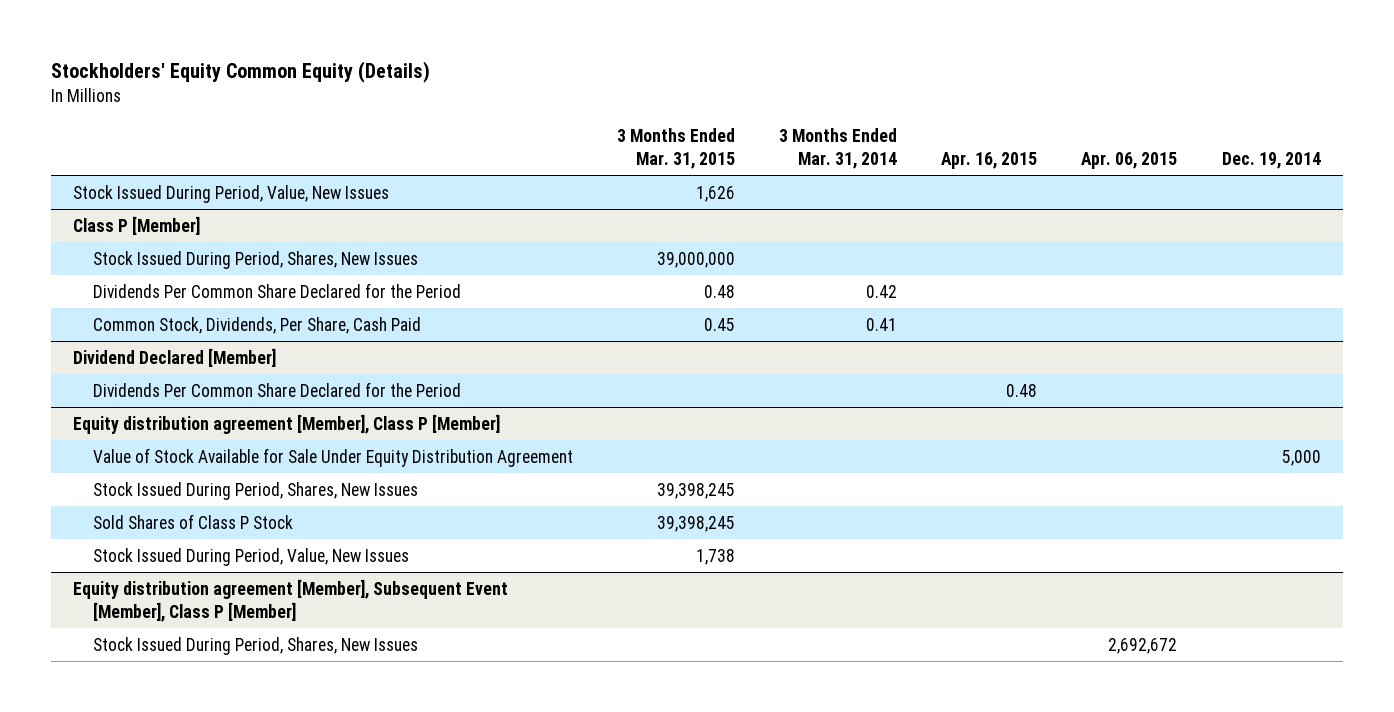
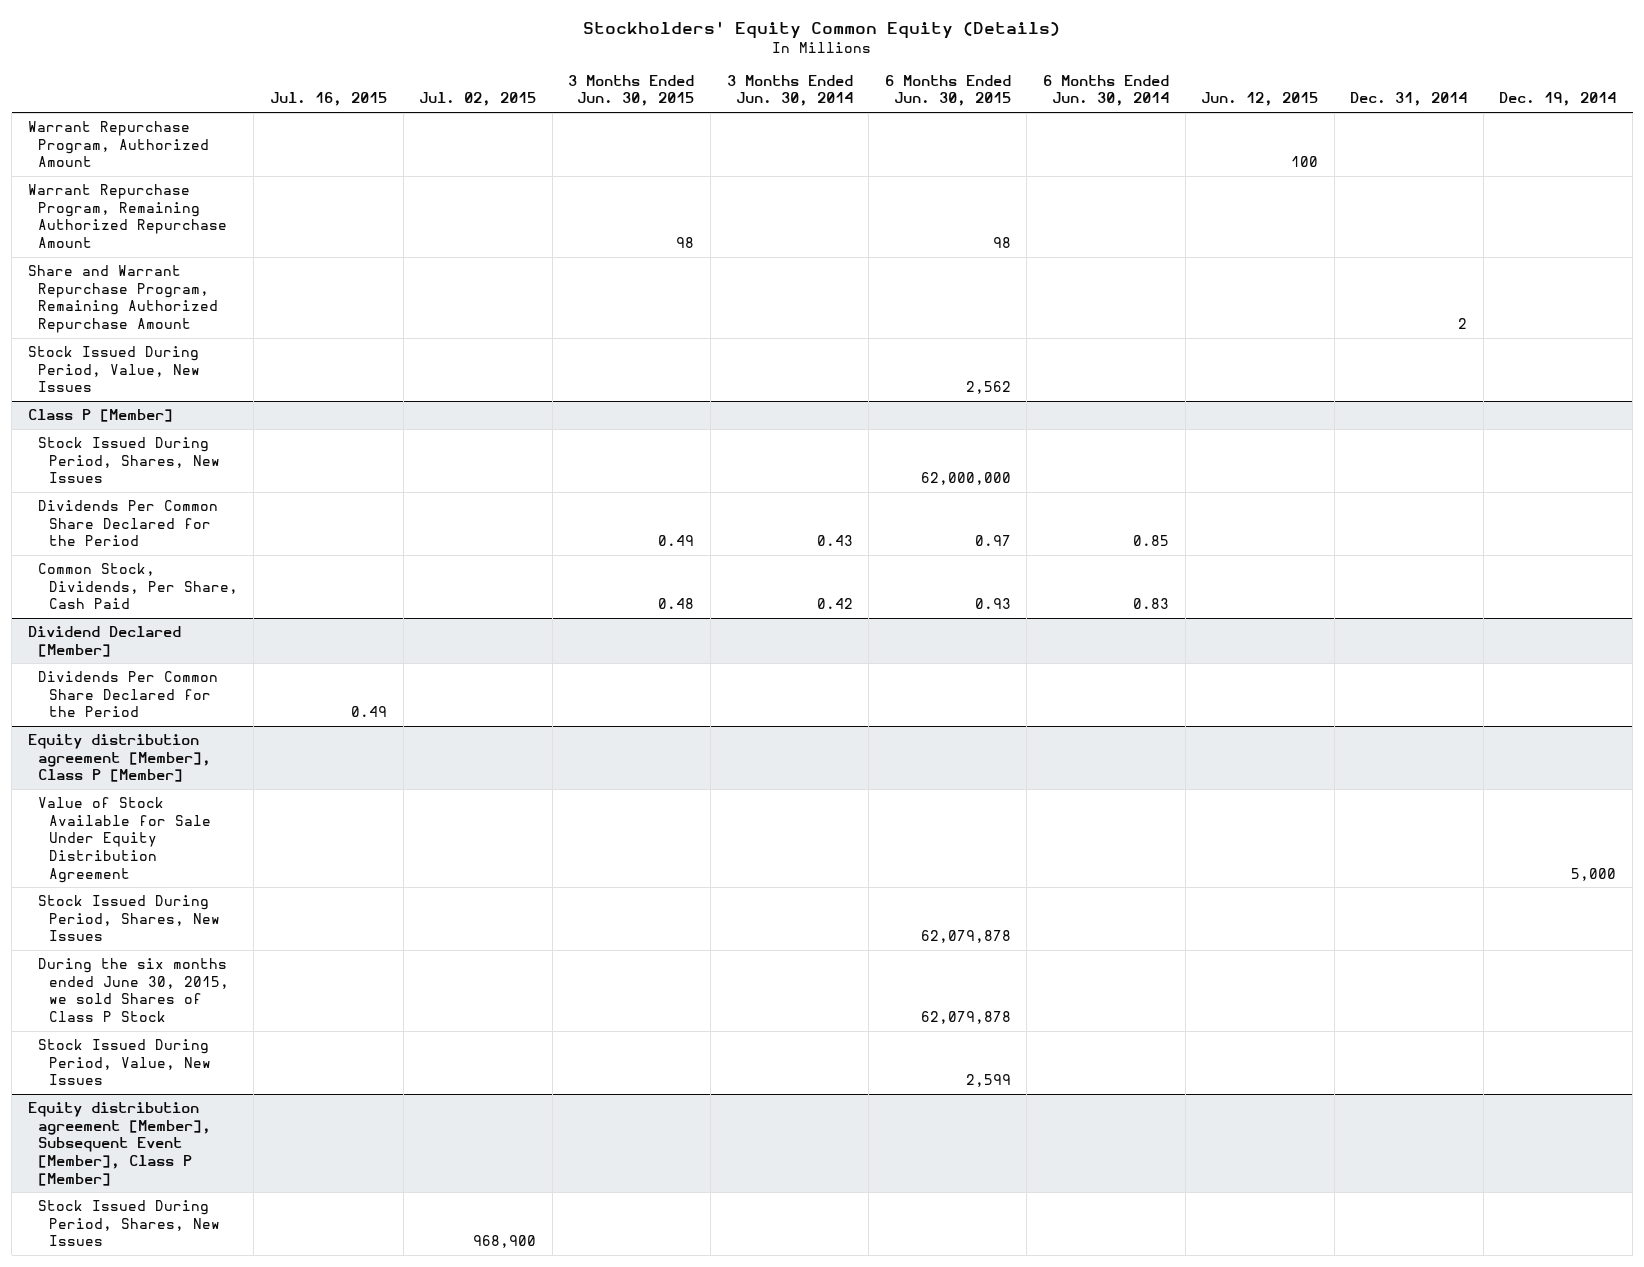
[616,128,735,169] 3 Months Ended Mar. 31, 2015 -> none
[779,128,898,169] 3 Months Ended Mar. 31, 2014 -> none
[941,151,1038,169] Apr. 16, 2015 -> none
[1081,151,1178,169] Apr. 06, 2015 -> none
none -> [270,92,388,107] Jul. 16, 2015
none -> [419,92,537,107] Jul. 02, 2015
none -> [568,74,695,107] 3 Months Ended Jun. 30, 2015
none -> [726,74,853,107] 3 Months Ended Jun. 30, 2014
none -> [884,74,1011,107] 6 Months Ended Jun. 30, 2015
none -> [1042,74,1169,107] 6 Months Ended Jun. 30, 2014
none -> [1201,92,1319,107] Jun. 12, 2015
none -> [1350,92,1468,107] Dec. 31, 2014
none -> [27,121,210,168] Warrant Repurchase Program, Authorized Amount
none -> [27,184,228,249] Warrant Repurchase Program, Remaining Authorized Repurchase Amount
none -> [27,265,219,334] Share and Warrant Repurchase Program, Remaining Authorized Repurchase Amount
[92,513,293,529] Sold Shares of Class P Stock -> [38,958,229,1023] During the six months ended June 30, 2015, we sold Shares of Class P Stock

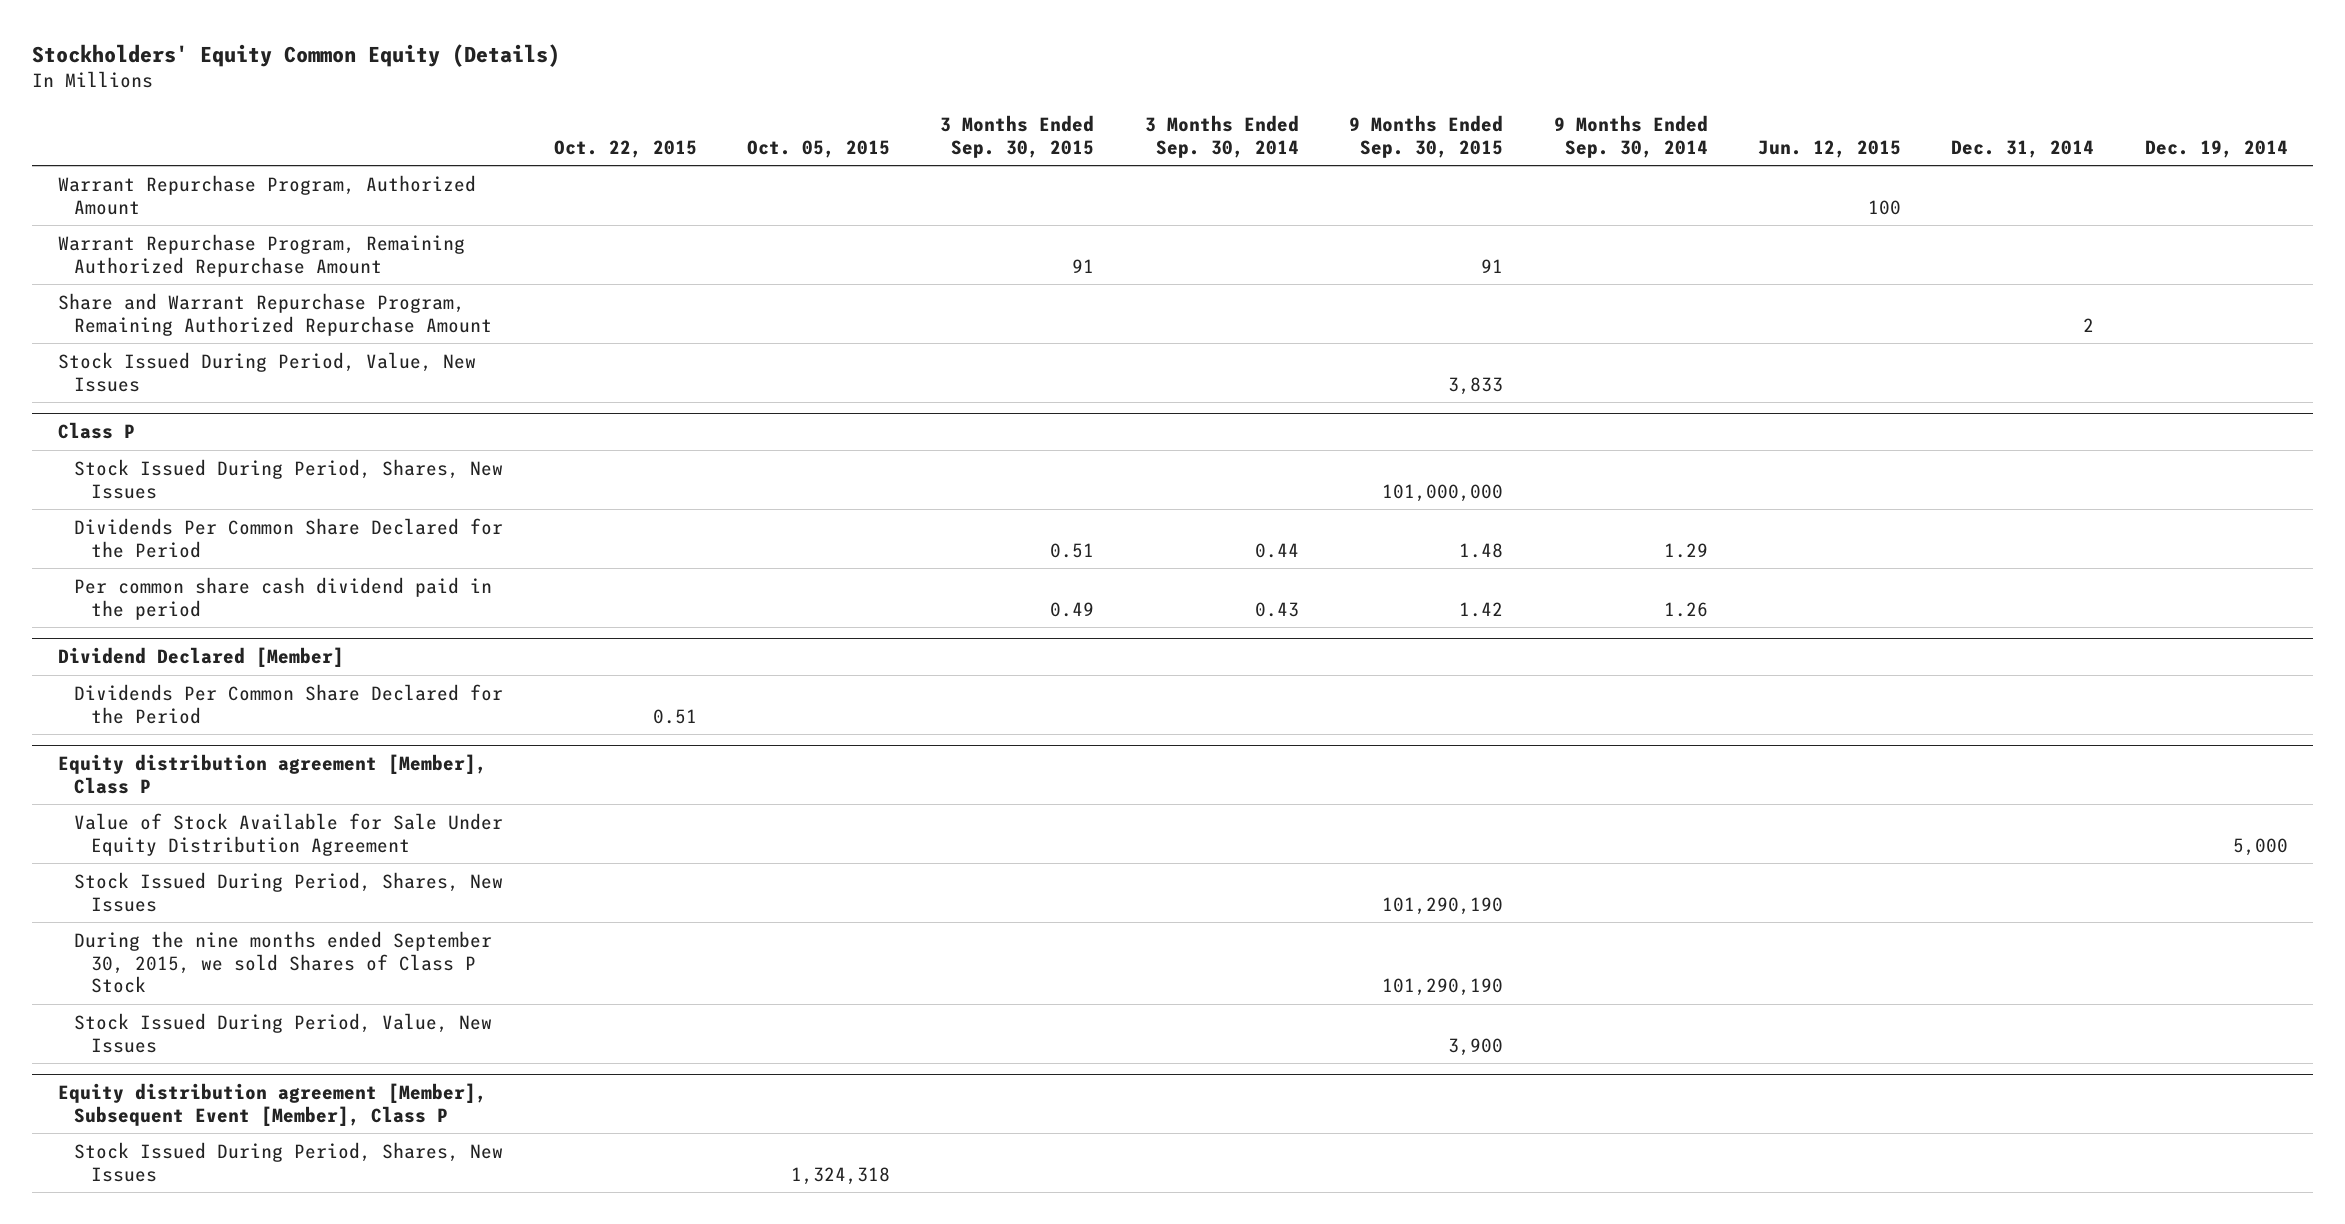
[270,92,388,107] Jul. 16, 2015 -> none
[419,92,537,107] Jul. 02, 2015 -> none
[568,74,695,107] 3 Months Ended Jun. 30, 2015 -> none
[726,74,853,107] 3 Months Ended Jun. 30, 2014 -> none
[884,74,1011,107] 6 Months Ended Jun. 30, 2015 -> none
[1042,74,1169,107] 6 Months Ended Jun. 30, 2014 -> none
none -> [553,139,697,158] Oct. 22, 2015
none -> [747,139,891,158] Oct. 05, 2015
none -> [940,114,1095,158] 3 Months Ended Sep. 30, 2015
none -> [1144,114,1299,158] 3 Months Ended Sep. 30, 2014
none -> [1349,114,1504,158] 9 Months Ended Sep. 30, 2015
none -> [1553,114,1708,158] 9 Months Ended Sep. 30, 2014
[27,409,173,423] Class P [Member] -> [57,422,135,440] Class P
[38,563,238,610] Common Stock, Dividends, Per Share, Cash Paid -> [74,576,493,620] Per common share cash dividend paid in the period
[27,734,212,783] Equity distribution agreement [Member], Class P [Member] -> [57,754,487,794] Equity distribution agreement [Member], Class P
[38,958,229,1023] During the six months ended June 30, 2015, we sold Shares of Class P Stock -> [74,930,493,994] During the nine months ended September 30, 2015, we sold Shares of Class P Stock
[27,1102,212,1186] Equity distribution agreement [Member], Subsequent Event [Member], Class P [Member] -> [57,1083,487,1126] Equity distribution agreement [Member], Subsequent Event [Member], Class P

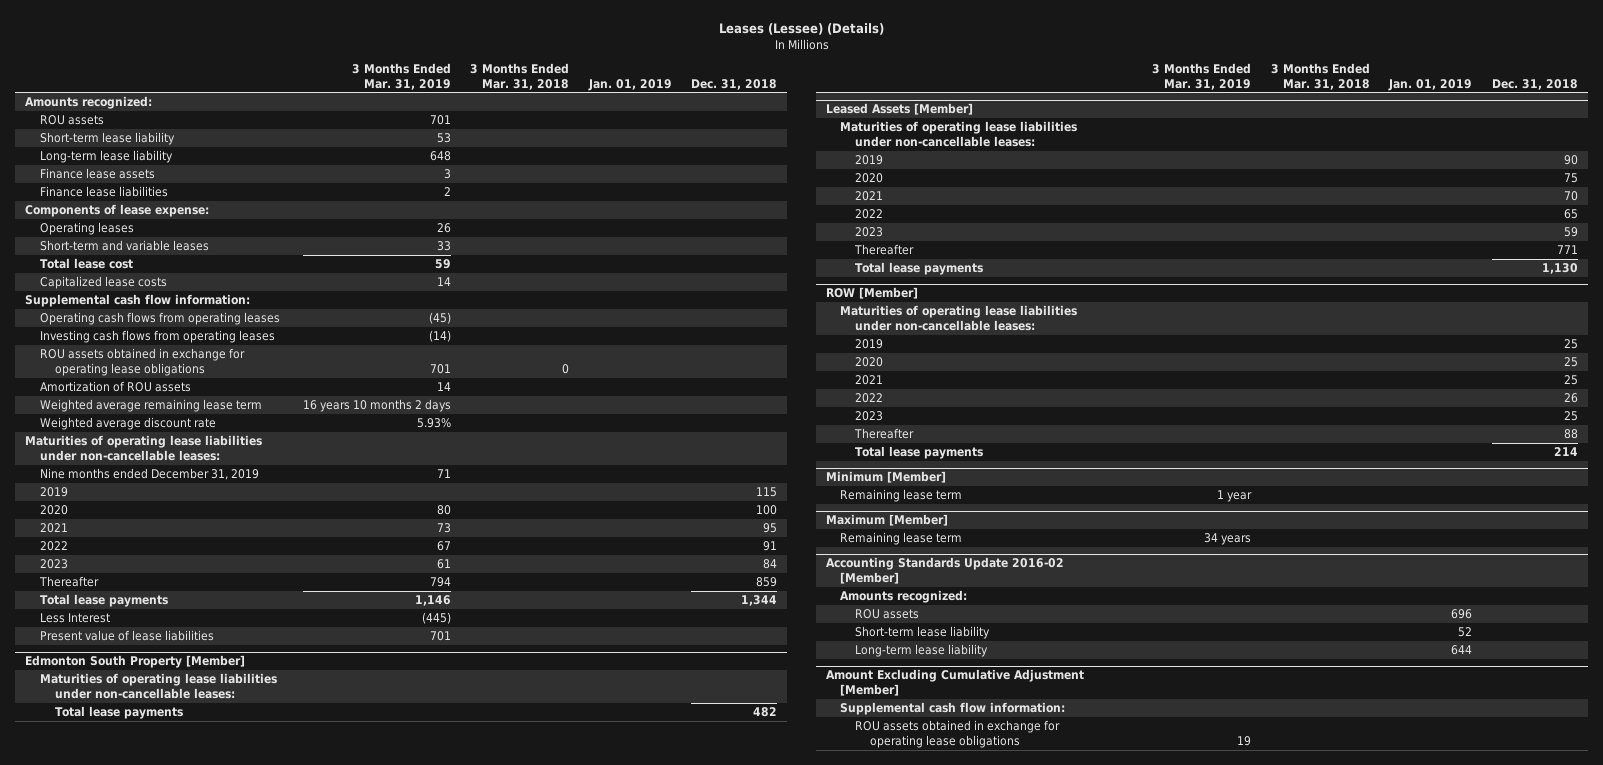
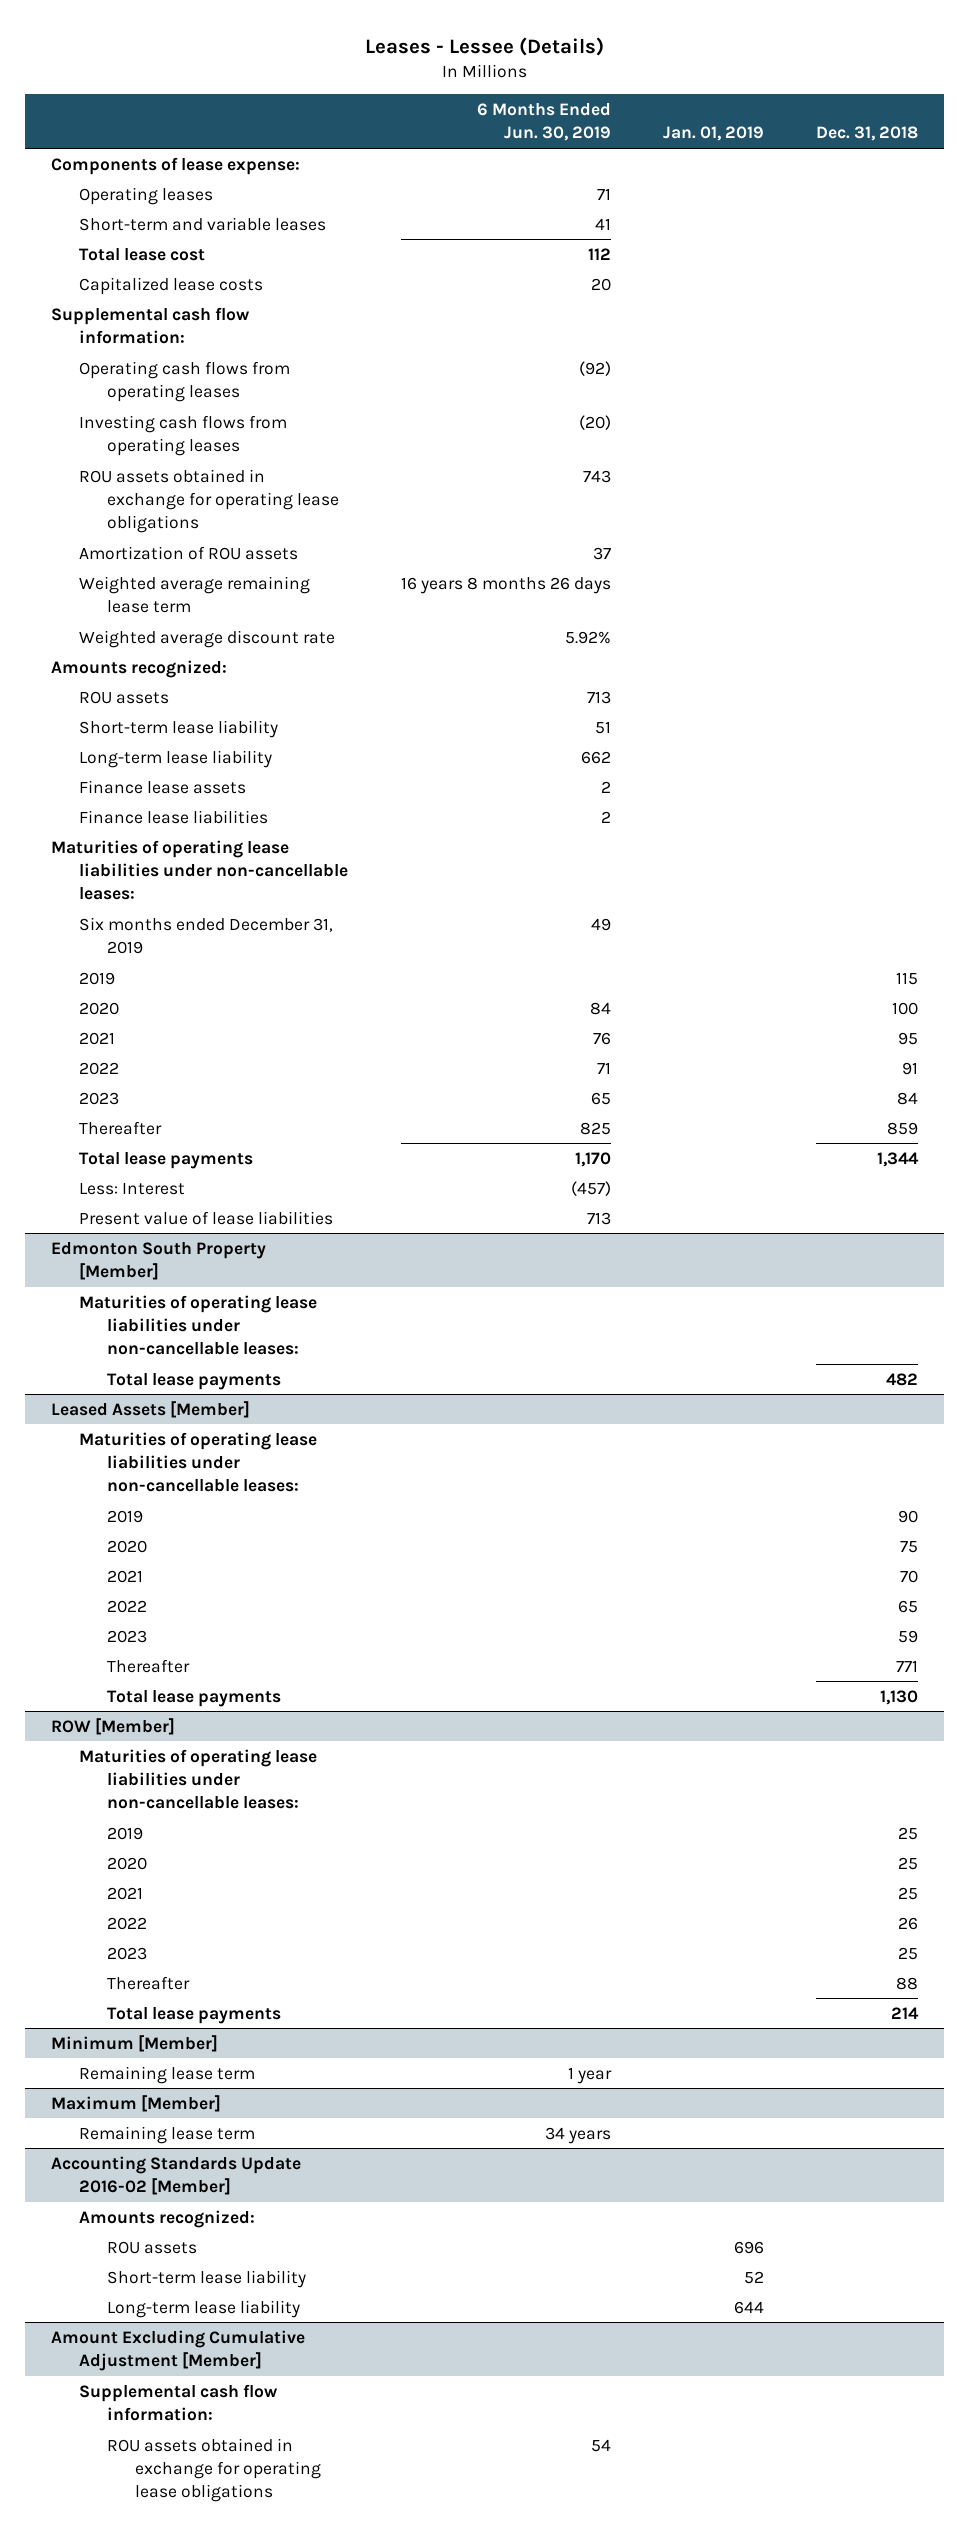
[718,23,884,36] Leases (Lessee) (Details) -> [364,36,604,56] Leases - Lessee (Details)
[351,63,451,90] 3 Months Ended Mar. 31, 2019 -> none
[470,63,570,90] 3 Months Ended Mar. 31, 2018 -> none
none -> [476,103,611,142] 6 Months Ended Jun. 30, 2019
[25,96,153,110] Amounts recognized: -> [51,659,228,678] Amounts recognized:
[39,115,104,126] ROU assets -> [79,690,170,704] ROU assets
[39,132,175,146] Short-term lease liability -> [79,719,279,738] Short-term lease liability
[39,150,173,164] Long-term lease liability -> [79,749,273,768] Long-term lease liability
[39,168,155,180] Finance lease assets -> [79,779,247,794] Finance lease assets
[39,186,168,198] Finance lease liabilities -> [79,809,269,824] Finance lease liabilities
[39,468,259,481] Nine months ended December 31, 2019 -> [79,916,334,954] Six months ended December 31, 2019
[39,613,110,624] Less Interest -> [79,1182,186,1195] Less: Interest

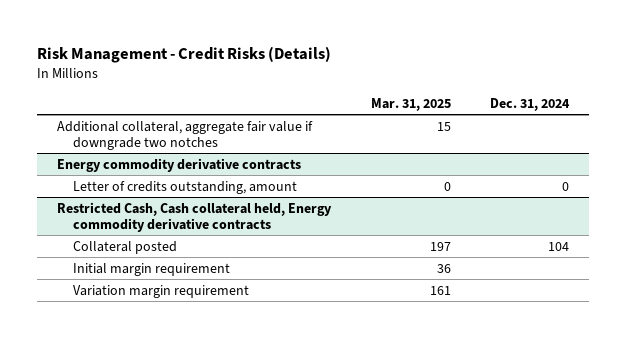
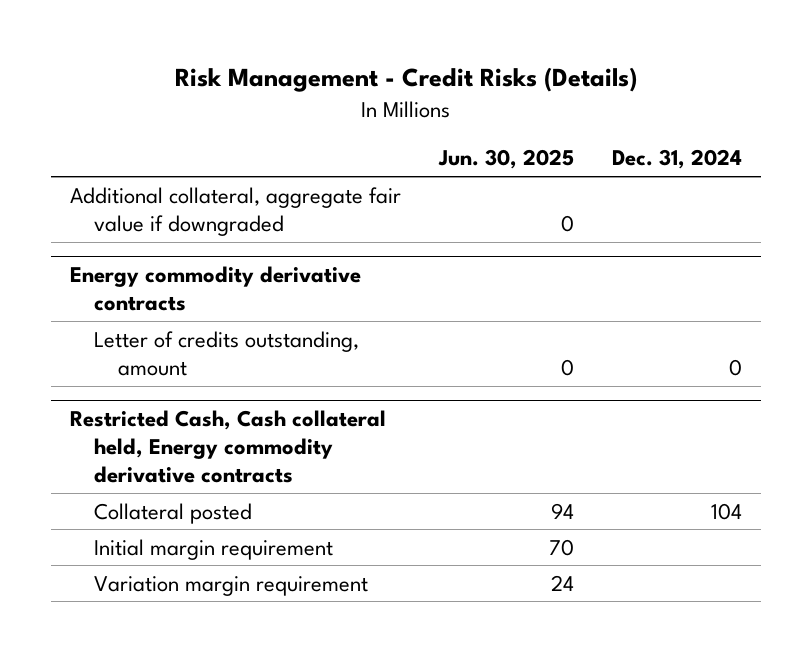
[370,98,451,112] Mar. 31, 2025 -> none
none -> [438,149,575,170] Jun. 30, 2025
[57,120,314,151] Additional collateral, aggregate fair value if downgrade two notches -> [70,186,402,236] Additional collateral, aggregate fair value if downgraded

